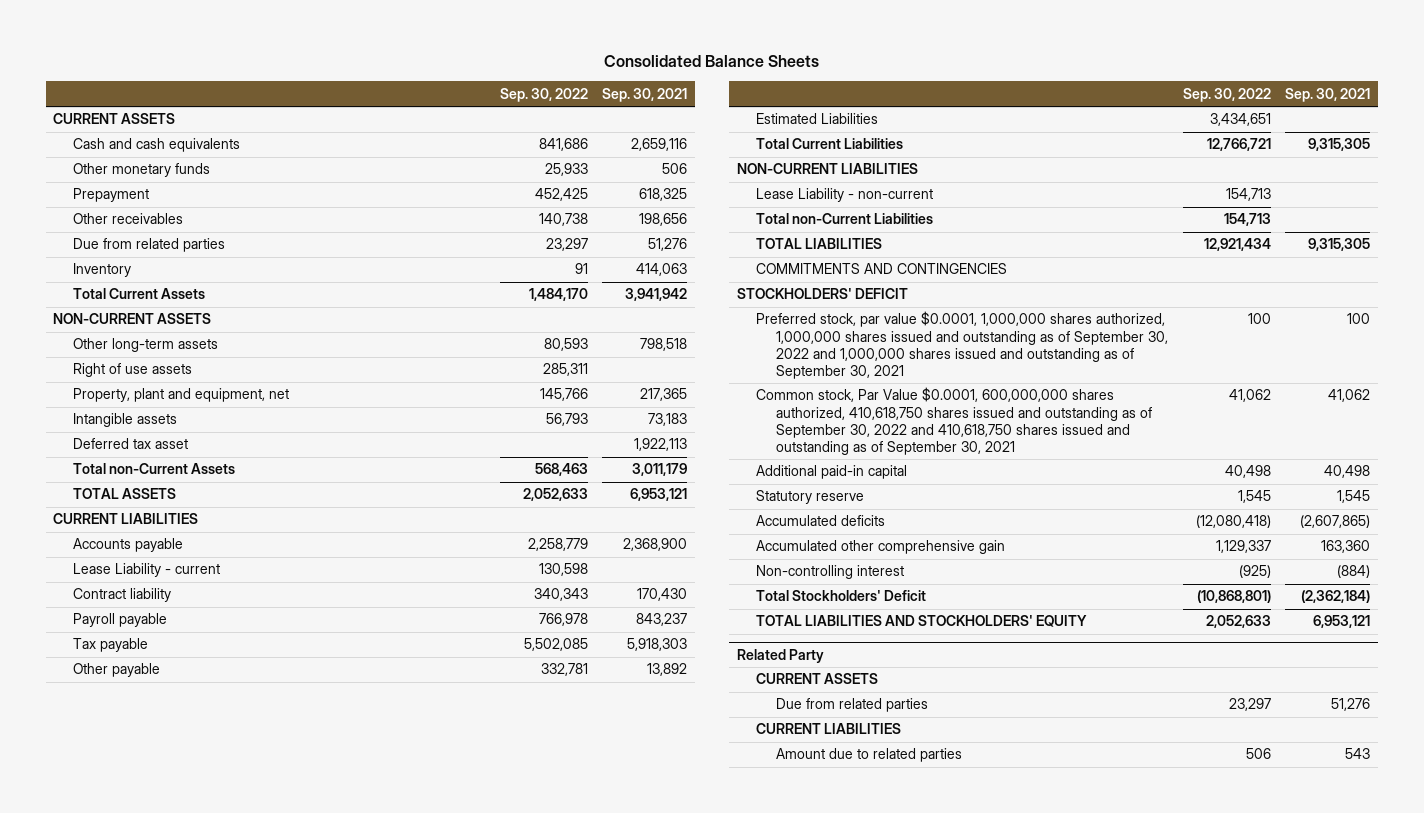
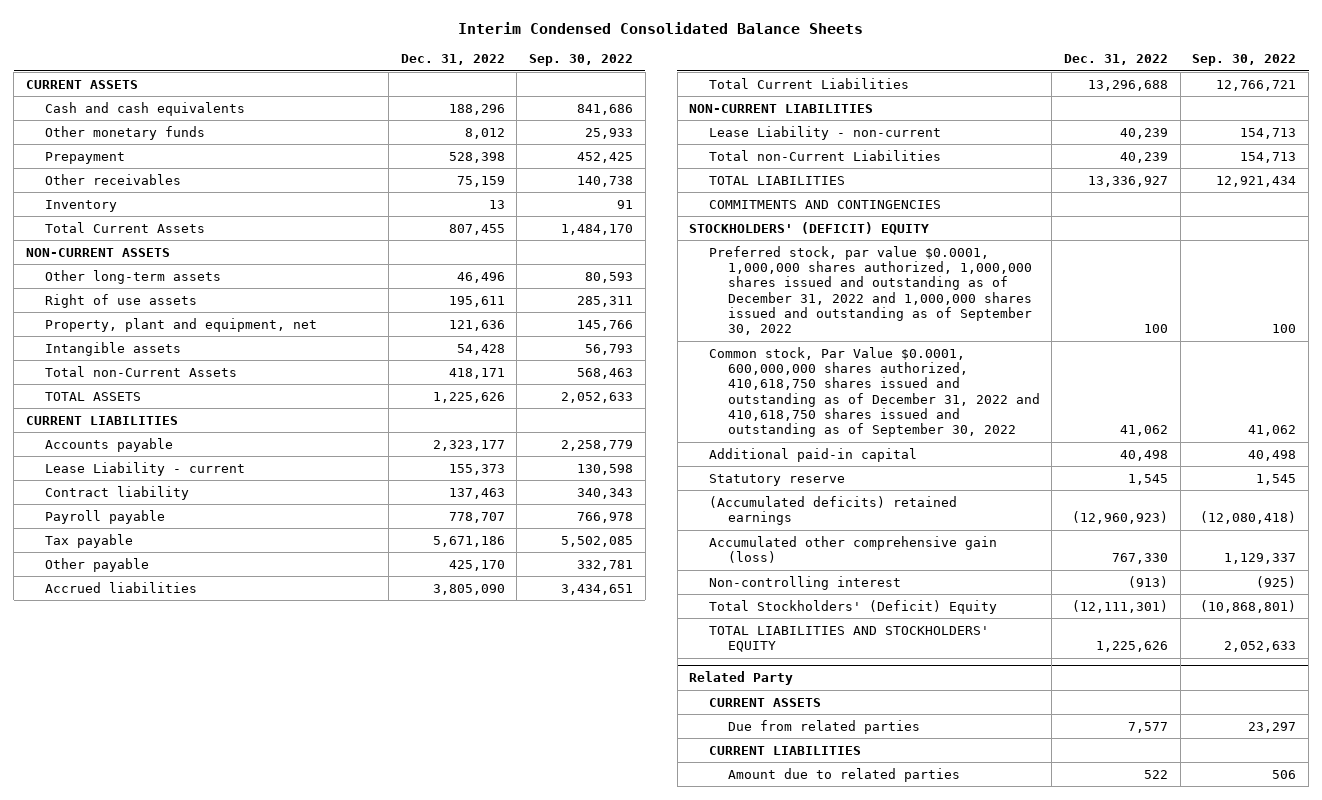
[603,55,819,68] Consolidated Balance Sheets -> [458,21,864,34] Interim Condensed Consolidated Balance Sheets
[602,87,688,102] Sep. 30, 2021 -> none
none -> [400,54,505,66] Dec. 31, 2022
[73,238,226,253] Due from related parties -> none
[73,438,189,450] Deferred tax asset -> none
[756,113,879,125] Estimated Liabilities -> [45,581,198,593] Accrued liabilities
[736,288,908,300] STOCKHOLDERS' DEFICIT -> [689,221,930,235] STOCKHOLDERS' (DEFICIT) EQUITY
[756,311,1169,379] Preferred stock, par value $0.0001, 1,000,000 shares authorized, 1,000,000 shares issued and outstanding as of September 30, 2022 and 1,000,000 shares issued and outstanding as of September 30, 2021 -> [708,245,1032,336] Preferred stock, par value $0.0001, 1,000,000 shares authorized, 1,000,000 shares issued and outstanding as of December 31, 2022 and 1,000,000 shares issued and outstanding as of September 30, 2022
[756,387,1153,455] Common stock, Par Value $0.0001, 600,000,000 shares authorized, 410,618,750 shares issued and outstanding as of September 30, 2022 and 410,618,750 shares issued and outstanding as of September 30, 2021 -> [708,346,1040,438] Common stock, Par Value $0.0001, 600,000,000 shares authorized, 410,618,750 shares issued and outstanding as of December 31, 2022 and 410,618,750 shares issued and outstanding as of September 30, 2022
[756,515,886,527] Accumulated deficits -> [708,495,957,526] (Accumulated deficits) retained earnings
[756,540,1006,555] Accumulated other comprehensive gain -> [708,535,997,564] Accumulated other comprehensive gain (loss)
[756,590,927,602] Total Stockholders' Deficit -> [708,599,997,614] Total Stockholders' (Deficit) Equity

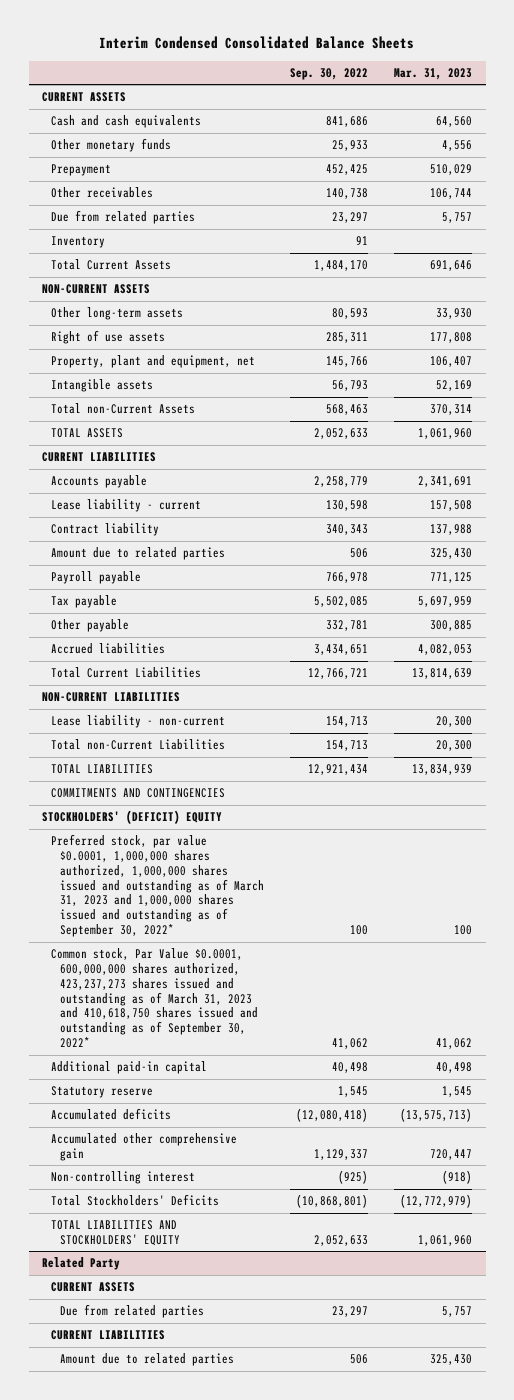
[400,54,505,66] Dec. 31, 2022 -> none
none -> [394,67,473,80] Mar. 31, 2023
none -> [50,210,195,225] Due from related parties
[45,461,246,476] Lease Liability - current -> [50,499,201,513] Lease liability - current
none -> [50,547,225,561] Amount due to related parties
[708,125,941,140] Lease Liability - non-current -> [50,715,225,729] Lease liability - non-current
[708,245,1032,336] Preferred stock, par value $0.0001, 1,000,000 shares authorized, 1,000,000 shares issued and outstanding as of December 31, 2022 and 1,000,000 shares issued and outstanding as of September 30, 2022 -> [50,834,264,938] Preferred stock, par value $0.0001, 1,000,000 shares authorized, 1,000,000 shares issued and outstanding as of March 31, 2023 and 1,000,000 shares issued and outstanding as of September 30, 2022*
[708,346,1040,438] Common stock, Par Value $0.0001, 600,000,000 shares authorized, 410,618,750 shares issued and outstanding as of December 31, 2022 and 410,618,750 shares issued and outstanding as of September 30, 2022 -> [50,948,258,1049] Common stock, Par Value $0.0001, 600,000,000 shares authorized, 423,237,273 shares issued and outstanding as of March 31, 2023 and 410,618,750 shares issued and outstanding as of September 30, 2022*
[708,495,957,526] (Accumulated deficits) retained earnings -> [50,1108,171,1121] Accumulated deficits
[708,535,997,564] Accumulated other comprehensive gain (loss) -> [50,1133,237,1161] Accumulated other comprehensive gain
[708,599,997,614] Total Stockholders' (Deficit) Equity -> [50,1194,219,1207] Total Stockholders' Deficits

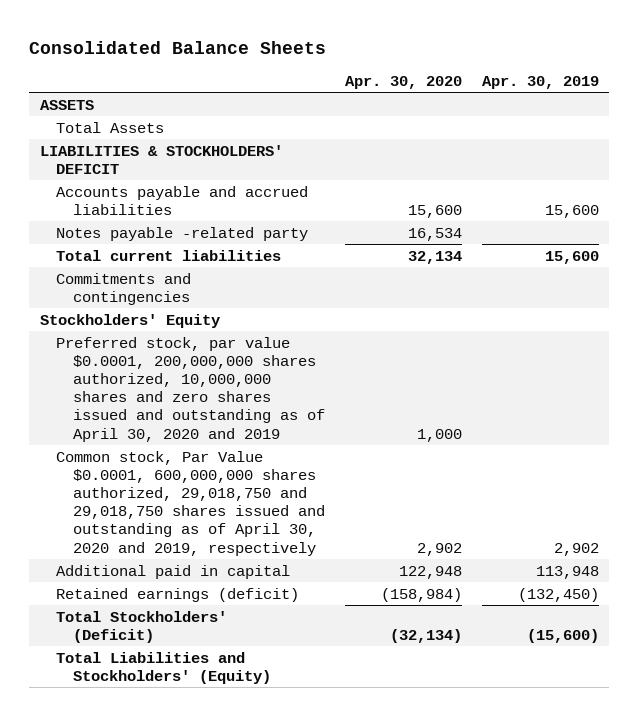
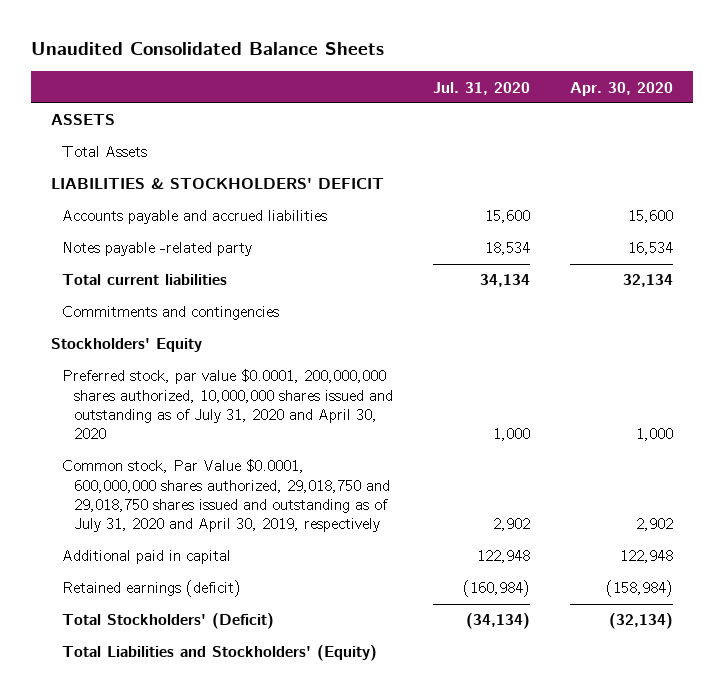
[29,40,327,54] Consolidated Balance Sheets -> [30,42,384,56] Unaudited Consolidated Balance Sheets
[482,75,600,89] Apr. 30, 2019 -> none
none -> [433,81,531,95] Jul. 31, 2020
[56,336,325,442] Preferred stock, par value $0.0001, 200,000,000 shares authorized, 10,000,000 shares and zero shares issued and outstanding as of April 30, 2020 and 2019 -> [62,369,393,440] Preferred stock, par value $0.0001, 200,000,000 shares authorized, 10,000,000 shares issued and outstanding as of July 31, 2020 and April 30, 2020
[56,450,325,556] Common stock, Par Value $0.0001, 600,000,000 shares authorized, 29,018,750 and 29,018,750 shares issued and outstanding as of April 30, 2020 and 2019, respectively -> [62,459,390,533] Common stock, Par Value $0.0001, 600,000,000 shares authorized, 29,018,750 and 29,018,750 shares issued and outstanding as of July 31, 2020 and April 30, 2019, respectively

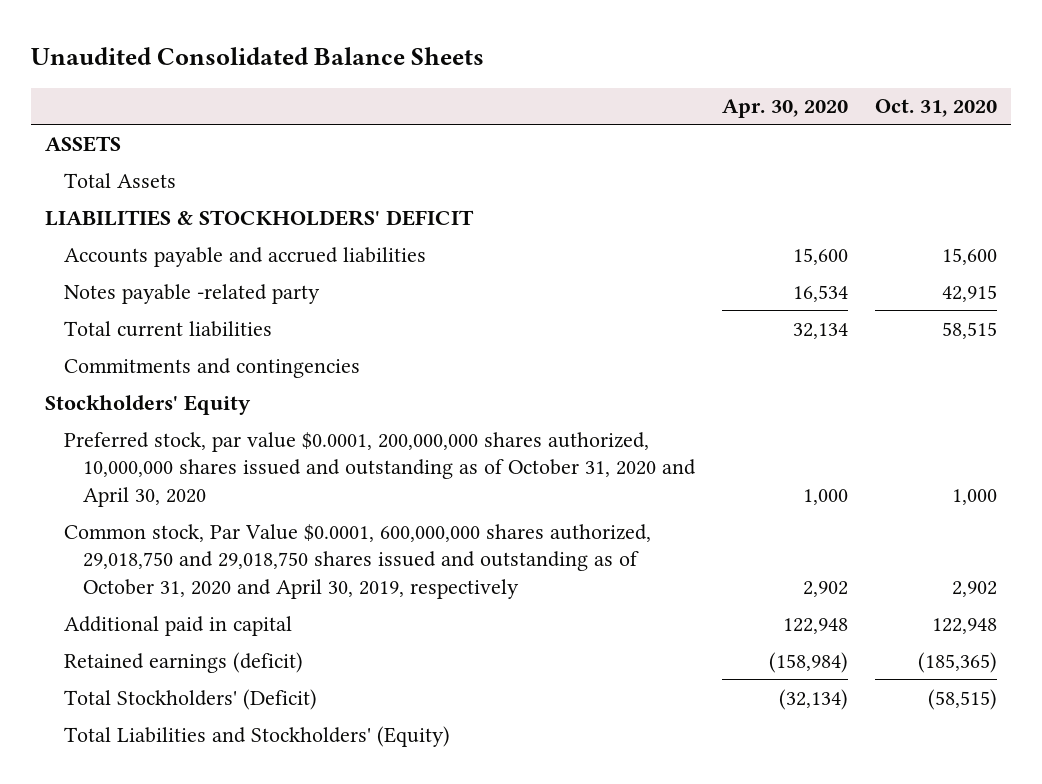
[433,81,531,95] Jul. 31, 2020 -> none
none -> [875,99,998,118] Oct. 31, 2020
[62,369,393,440] Preferred stock, par value $0.0001, 200,000,000 shares authorized, 10,000,000 shares issued and outstanding as of July 31, 2020 and April 30, 2020 -> [63,431,696,508] Preferred stock, par value $0.0001, 200,000,000 shares authorized, 10,000,000 shares issued and outstanding as of October 31, 2020 and April 30, 2020
[62,459,390,533] Common stock, Par Value $0.0001, 600,000,000 shares authorized, 29,018,750 and 29,018,750 shares issued and outstanding as of July 31, 2020 and April 30, 2019, respectively -> [63,523,651,600] Common stock, Par Value $0.0001, 600,000,000 shares authorized, 29,018,750 and 29,018,750 shares issued and outstanding as of October 31, 2020 and April 30, 2019, respectively

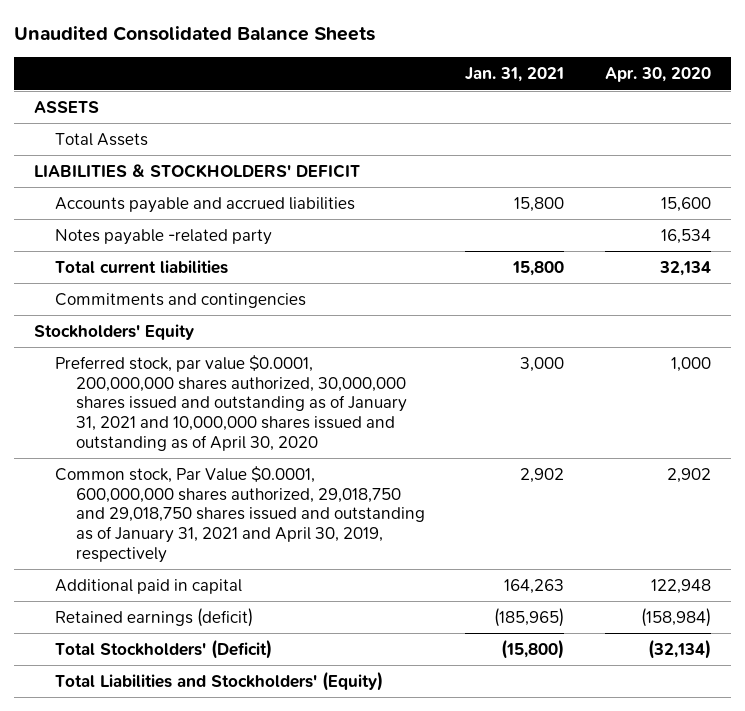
[875,99,998,118] Oct. 31, 2020 -> none
none -> [465,67,565,83] Jan. 31, 2021
[63,431,696,508] Preferred stock, par value $0.0001, 200,000,000 shares authorized, 10,000,000 shares issued and outstanding as of October 31, 2020 and April 30, 2020 -> [55,354,408,451] Preferred stock, par value $0.0001, 200,000,000 shares authorized, 30,000,000 shares issued and outstanding as of January 31, 2021 and 10,000,000 shares issued and outstanding as of April 30, 2020
[63,523,651,600] Common stock, Par Value $0.0001, 600,000,000 shares authorized, 29,018,750 and 29,018,750 shares issued and outstanding as of October 31, 2020 and April 30, 2019, respectively -> [55,465,426,563] Common stock, Par Value $0.0001, 600,000,000 shares authorized, 29,018,750 and 29,018,750 shares issued and outstanding as of January 31, 2021 and April 30, 2019, respectively

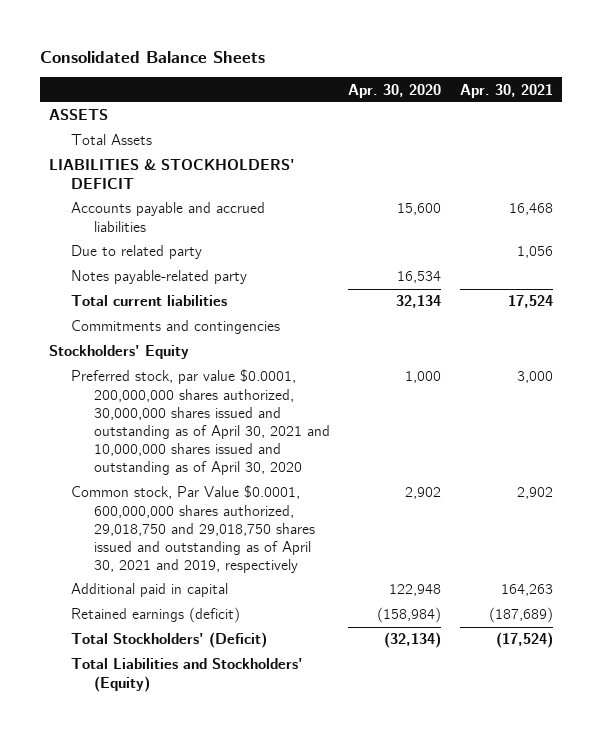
[14,26,376,42] Unaudited Consolidated Balance Sheets -> [39,50,265,63] Consolidated Balance Sheets
[465,67,565,83] Jan. 31, 2021 -> none
none -> [459,83,553,98] Apr. 30, 2021
none -> [71,245,203,260] Due to related party
[55,228,273,245] Notes payable -related party -> [71,270,248,285] Notes payable-related party
[55,354,408,451] Preferred stock, par value $0.0001, 200,000,000 shares authorized, 30,000,000 shares issued and outstanding as of January 31, 2021 and 10,000,000 shares issued and outstanding as of April 30, 2020 -> [71,369,330,476] Preferred stock, par value $0.0001, 200,000,000 shares authorized, 30,000,000 shares issued and outstanding as of April 30, 2021 and 10,000,000 shares issued and outstanding as of April 30, 2020
[55,465,426,563] Common stock, Par Value $0.0001, 600,000,000 shares authorized, 29,018,750 and 29,018,750 shares issued and outstanding as of January 31, 2021 and April 30, 2019, respectively -> [71,485,315,574] Common stock, Par Value $0.0001, 600,000,000 shares authorized, 29,018,750 and 29,018,750 shares issued and outstanding as of April 30, 2021 and 2019, respectively

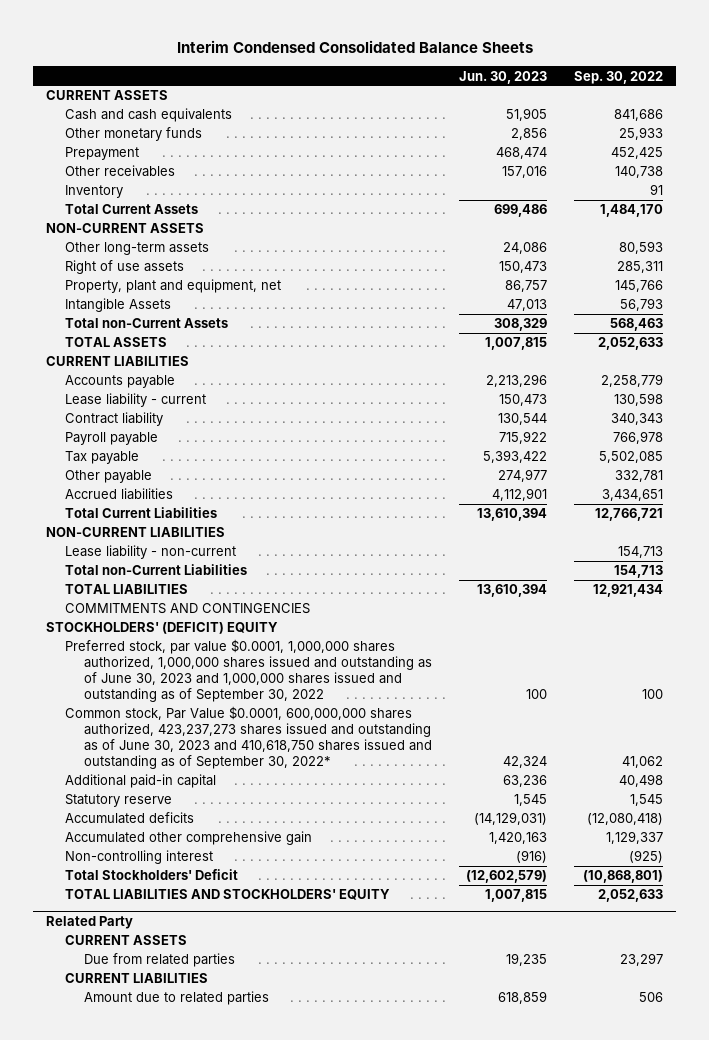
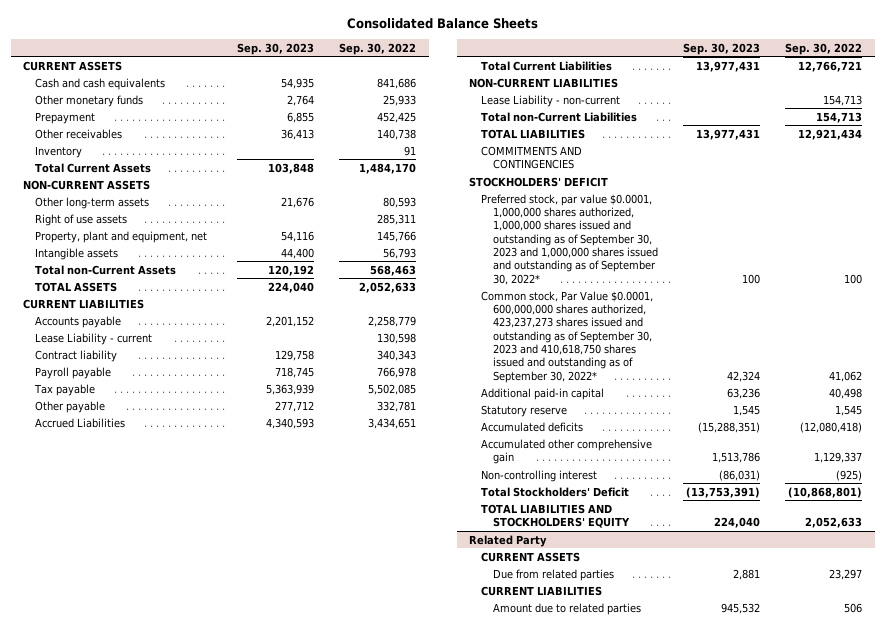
[176,40,533,54] Interim Condensed Consolidated Balance Sheets -> [346,17,538,29] Consolidated Balance Sheets
[459,70,548,84] Jun. 30, 2023 -> none
none -> [237,42,315,55] Sep. 30, 2023
[65,298,172,313] Intangible Assets -> [35,247,119,260] Intangible assets
[65,393,207,408] Lease liability - current -> [35,332,153,345] Lease Liability - current
[65,488,174,501] Accrued liabilities -> [35,417,126,428] Accrued Liabilities
[65,545,237,560] Lease liability - non-current -> [481,94,621,107] Lease Liability - non-current
[46,622,279,635] STOCKHOLDERS' (DEFICIT) EQUITY -> [469,176,609,187] STOCKHOLDERS' DEFICIT
[65,639,433,702] Preferred stock, par value $0.0001, 1,000,000 shares authorized, 1,000,000 shares issued and outstanding as of June 30, 2023 and 1,000,000 shares issued and outstanding as of September 30, 2022 -> [481,193,658,285] Preferred stock, par value $0.0001, 1,000,000 shares authorized, 1,000,000 shares issued and outstanding as of September 30, 2023 and 1,000,000 shares issued and outstanding as of September 30, 2022*
[65,706,433,769] Common stock, Par Value $0.0001, 600,000,000 shares authorized, 423,237,273 shares issued and outstanding as of June 30, 2023 and 410,618,750 shares issued and outstanding as of September 30, 2022* -> [481,290,654,383] Common stock, Par Value $0.0001, 600,000,000 shares authorized, 423,237,273 shares issued and outstanding as of September 30, 2023 and 410,618,750 shares issued and outstanding as of September 30, 2022*

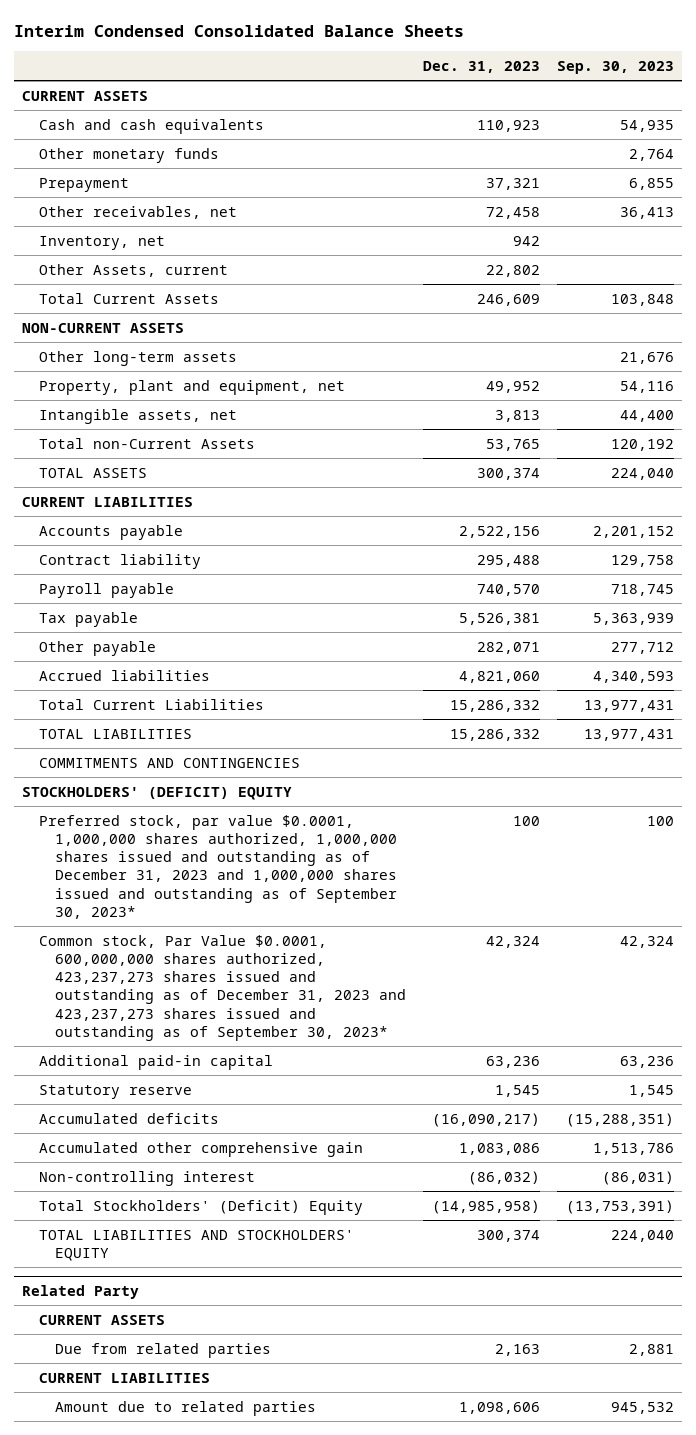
[346,17,538,29] Consolidated Balance Sheets -> [14,24,465,37] Interim Condensed Consolidated Balance Sheets
[339,42,417,55] Sep. 30, 2022 -> none
none -> [422,60,540,73] Dec. 31, 2023
[35,128,123,139] Other receivables -> [38,205,237,219] Other receivables, net
[35,145,83,158] Inventory -> [38,235,165,250] Inventory, net
none -> [38,263,228,277] Other Assets, current
[35,213,128,226] Right of use assets -> none
[35,247,119,260] Intangible assets -> [38,408,237,424] Intangible assets, net
[35,332,153,345] Lease Liability - current -> none
[35,417,126,428] Accrued Liabilities -> [38,669,210,681] Accrued liabilities
[469,77,619,88] NON-CURRENT LIABILITIES -> none
[481,94,621,107] Lease Liability - non-current -> none
[481,111,638,122] Total non-Current Liabilities -> none
[469,176,609,187] STOCKHOLDERS' DEFICIT -> [22,786,293,800] STOCKHOLDERS' (DEFICIT) EQUITY
[481,193,658,285] Preferred stock, par value $0.0001, 1,000,000 shares authorized, 1,000,000 shares issued and outstanding as of September 30, 2023 and 1,000,000 shares issued and outstanding as of September 30, 2022* -> [38,814,398,919] Preferred stock, par value $0.0001, 1,000,000 shares authorized, 1,000,000 shares issued and outstanding as of December 31, 2023 and 1,000,000 shares issued and outstanding as of September 30, 2023*
[481,290,654,383] Common stock, Par Value $0.0001, 600,000,000 shares authorized, 423,237,273 shares issued and outstanding as of September 30, 2023 and 410,618,750 shares issued and outstanding as of September 30, 2022* -> [38,934,407,1041] Common stock, Par Value $0.0001, 600,000,000 shares authorized, 423,237,273 shares issued and outstanding as of December 31, 2023 and 423,237,273 shares issued and outstanding as of September 30, 2023*
[481,486,630,497] Total Stockholders' Deficit -> [38,1199,363,1215] Total Stockholders' (Deficit) Equity

